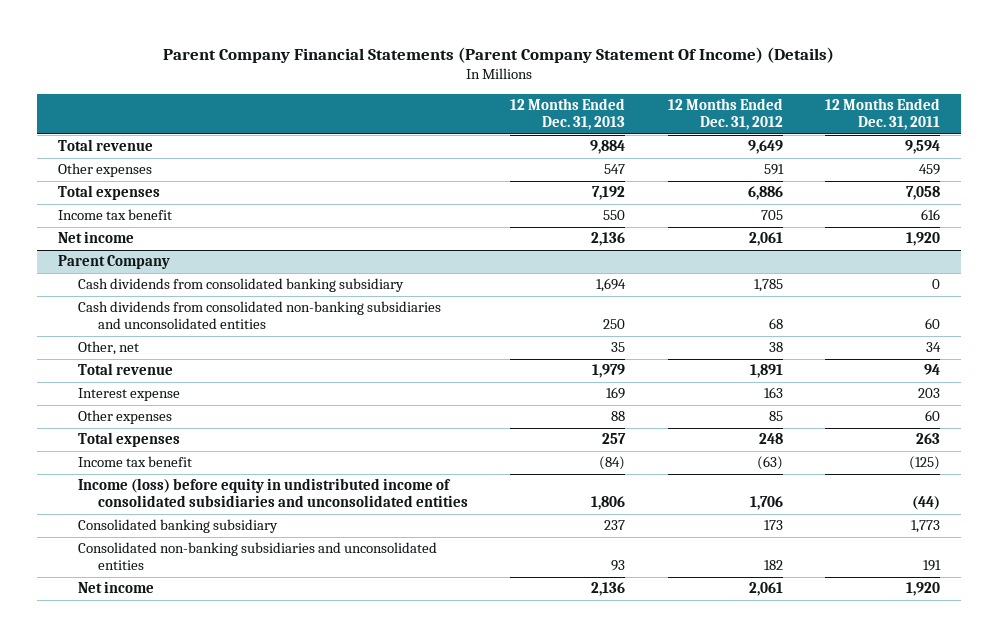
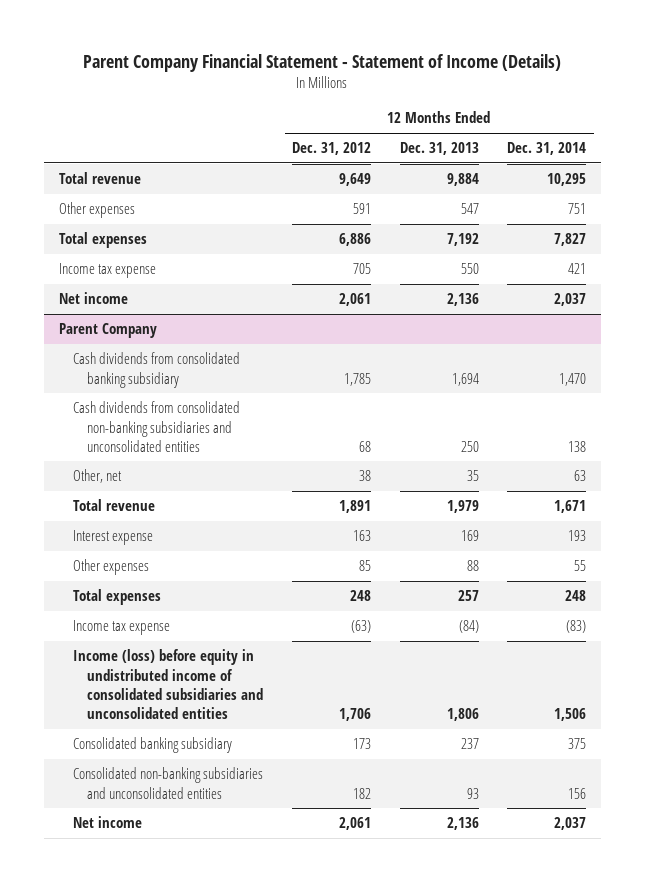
[162,46,834,63] Parent Company Financial Statements (Parent Company Statement Of Income) (Details) -> [83,53,562,72] Parent Company Financial Statement - Statement of Income (Details)
[824,98,940,131] 12 Months Ended Dec. 31, 2011 -> none
none -> [507,142,587,156] Dec. 31, 2014
[58,209,173,221] Income tax benefit -> [58,263,156,279] Income tax expense
[78,456,193,468] Income tax benefit -> [72,620,170,636] Income tax expense

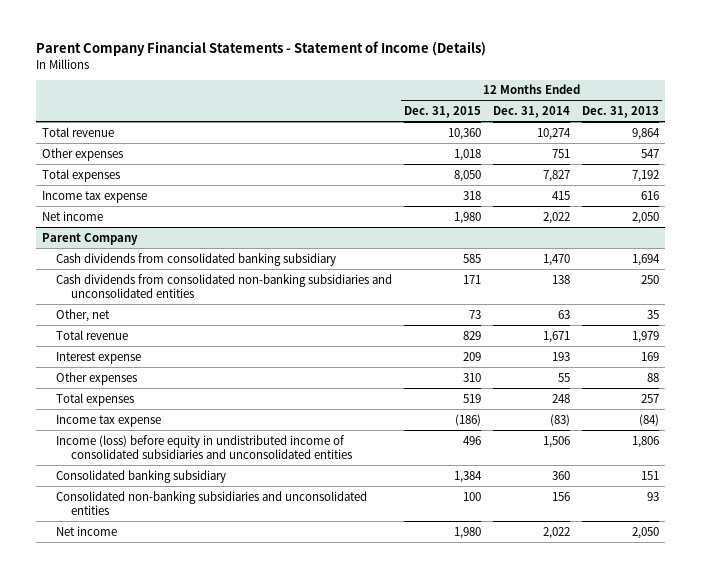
[83,53,562,72] Parent Company Financial Statement - Statement of Income (Details) -> [35,41,486,57] Parent Company Financial Statements - Statement of Income (Details)
[291,142,371,156] Dec. 31, 2012 -> none
none -> [404,106,482,119] Dec. 31, 2015
[446,173,479,187] 9,884 -> [631,127,660,140] 9,864
[547,173,587,187] 10,295 -> [537,127,572,140] 10,274
[460,263,479,275] 550 -> [640,190,659,200] 616
[568,263,587,275] 421 -> [552,190,571,200] 415
[446,293,479,307] 2,136 -> [631,211,659,224] 2,050
[554,293,587,307] 2,037 -> [543,211,571,224] 2,022
[460,738,479,750] 237 -> [640,470,659,480] 151
[568,738,587,750] 375 -> [552,470,571,480] 360
[446,817,479,831] 2,136 -> [631,526,659,539] 2,050
[554,817,587,831] 2,037 -> [543,526,571,539] 2,022

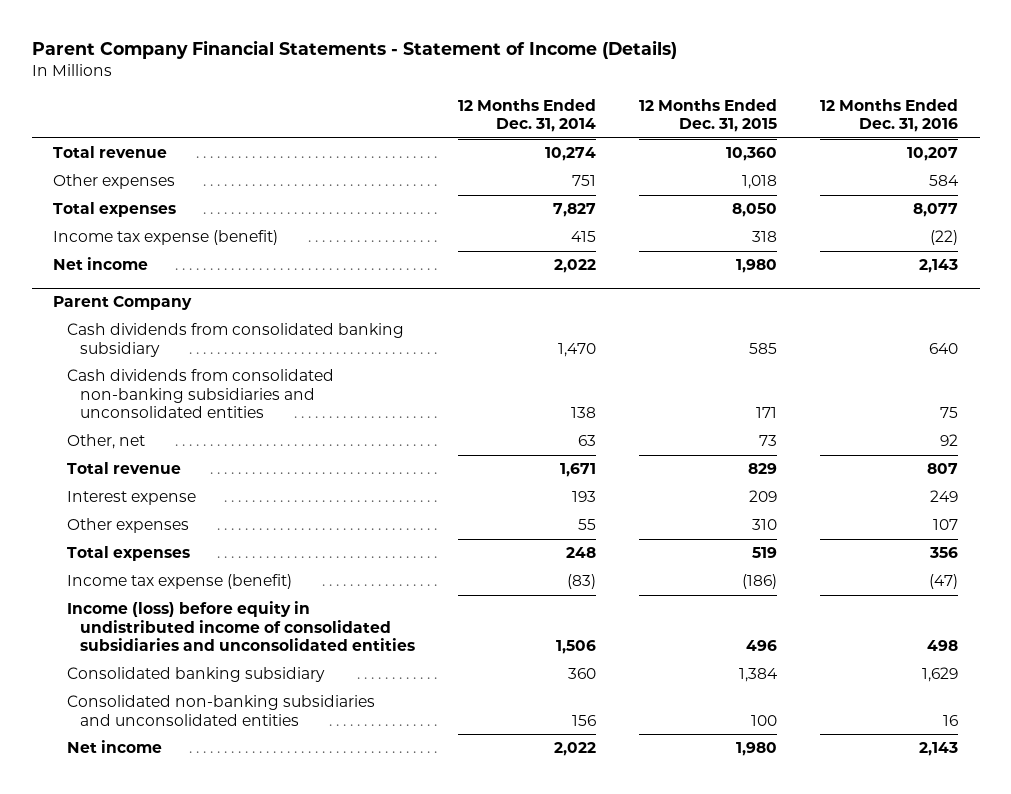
[581,106,659,119] Dec. 31, 2013 -> none
none -> [820,98,959,133] 12 Months Ended Dec. 31, 2016
[41,190,147,203] Income tax expense -> [53,230,279,246] Income tax expense (benefit)
[56,414,162,427] Income tax expense -> [66,574,292,590] Income tax expense (benefit)

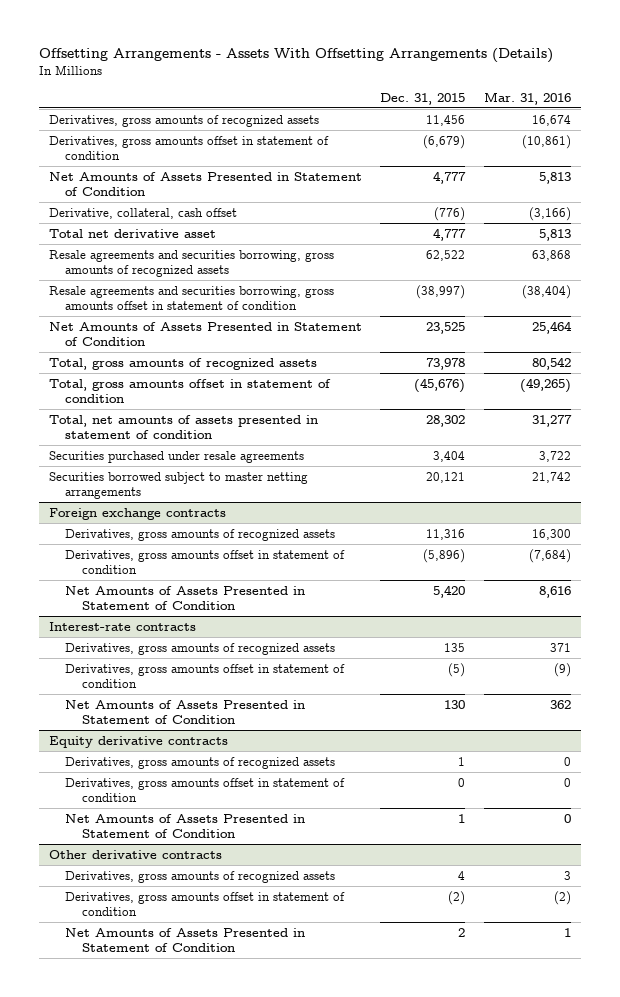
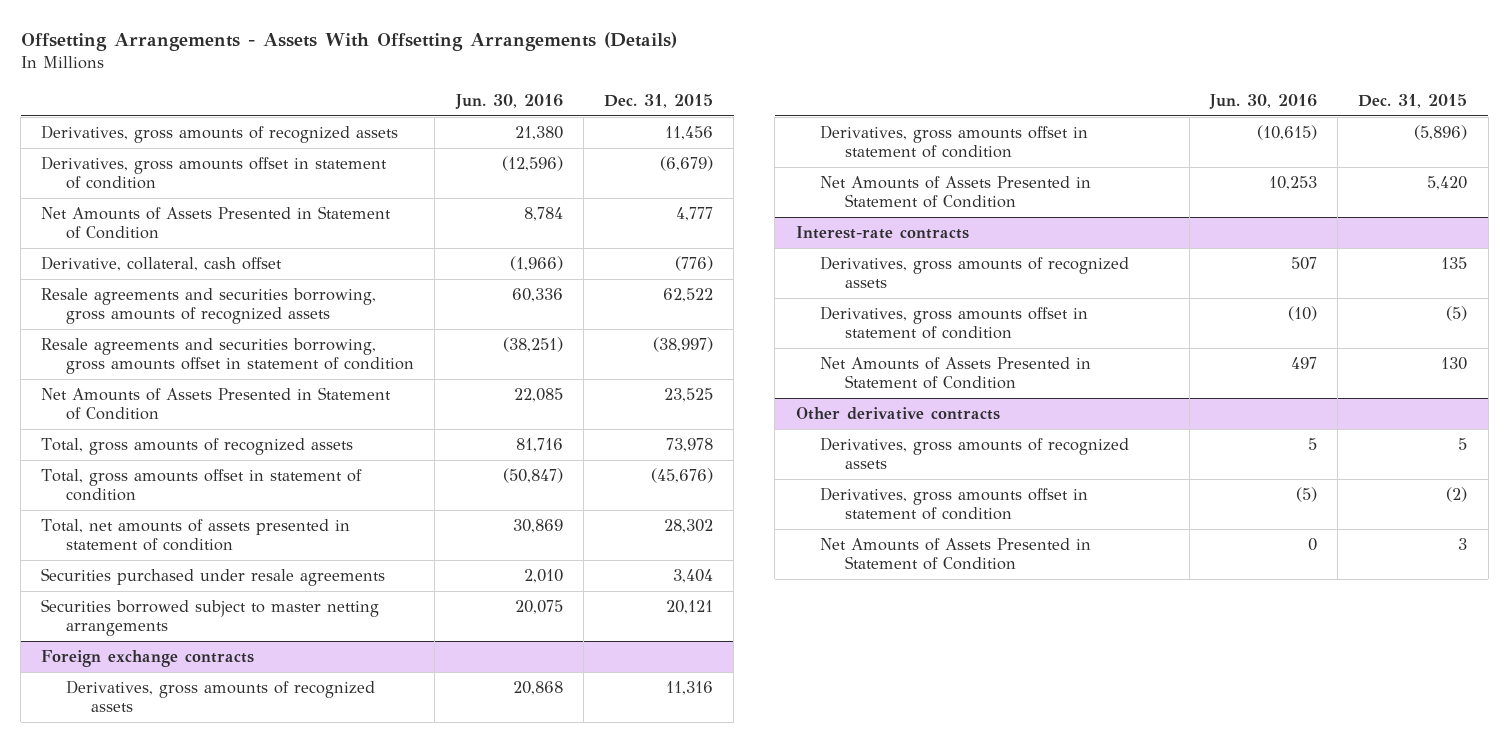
[484,91,572,105] Mar. 31, 2016 -> none
none -> [454,93,563,109] Jun. 30, 2016
[48,228,216,238] Total net derivative asset -> none
[48,735,228,748] Equity derivative contracts -> none
[65,756,336,769] Derivatives, gross amounts of recognized assets -> none
[65,777,346,803] Derivatives, gross amounts offset in statement of condition -> none
[65,813,306,839] Net Amounts of Assets Presented in Statement of Condition -> none
[458,870,466,880] 4 -> [1458,438,1468,451] 5
[458,927,466,937] 2 -> [1458,538,1468,551] 3

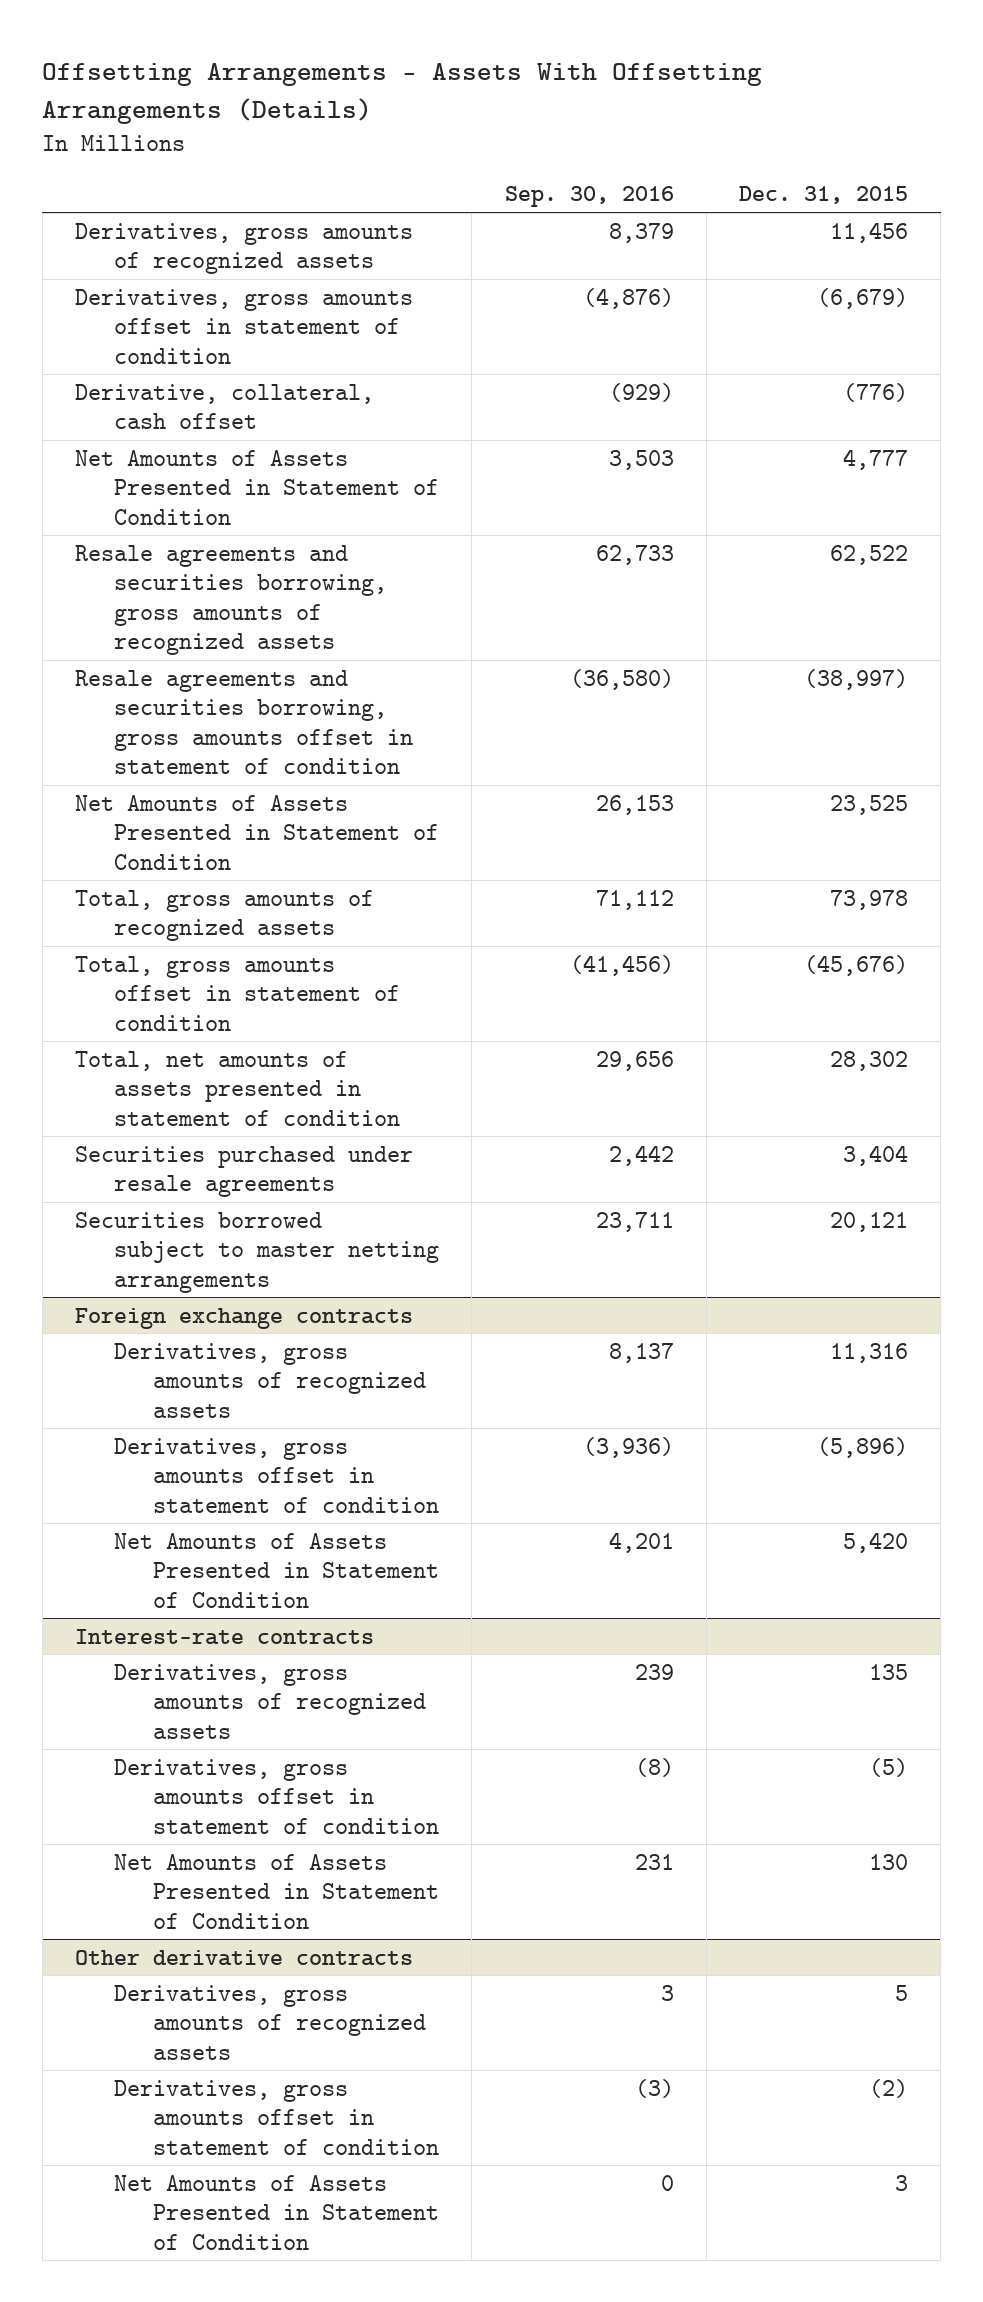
[454,93,563,109] Jun. 30, 2016 -> none
none -> [504,186,674,208] Sep. 30, 2016
[41,206,392,240] Net Amounts of Assets Presented in Statement of Condition -> [74,449,440,525] Net Amounts of Assets Presented in Statement of Condition

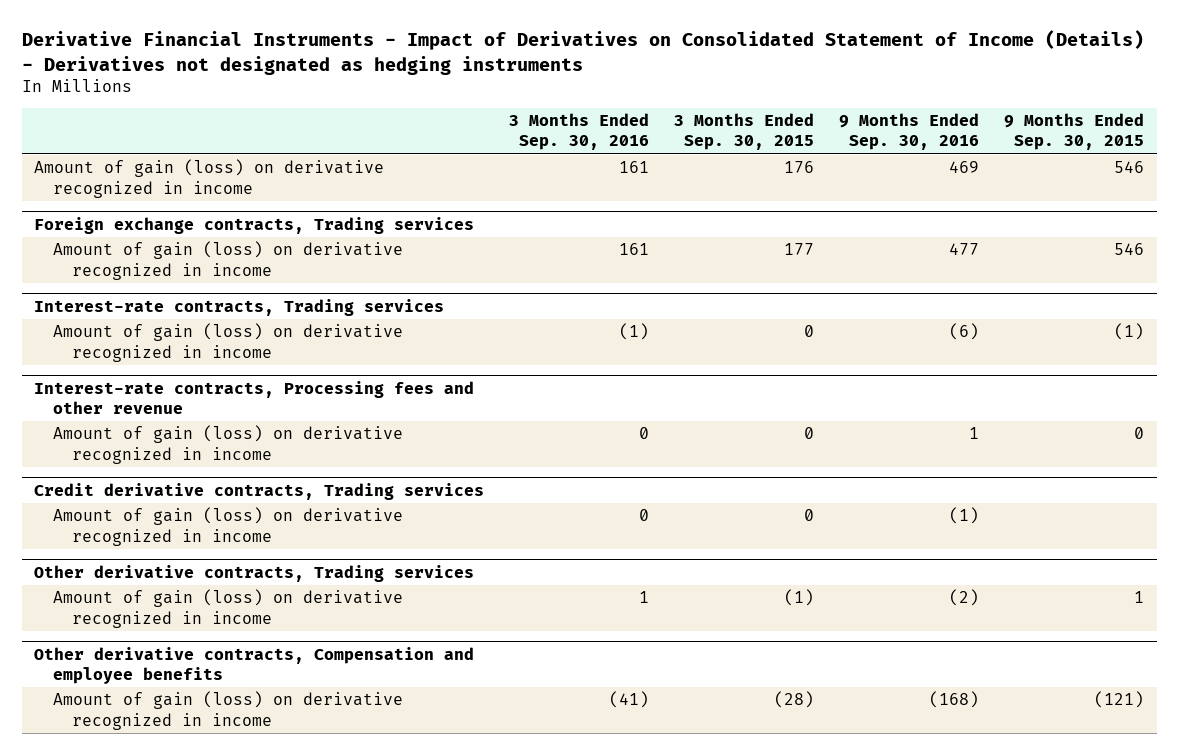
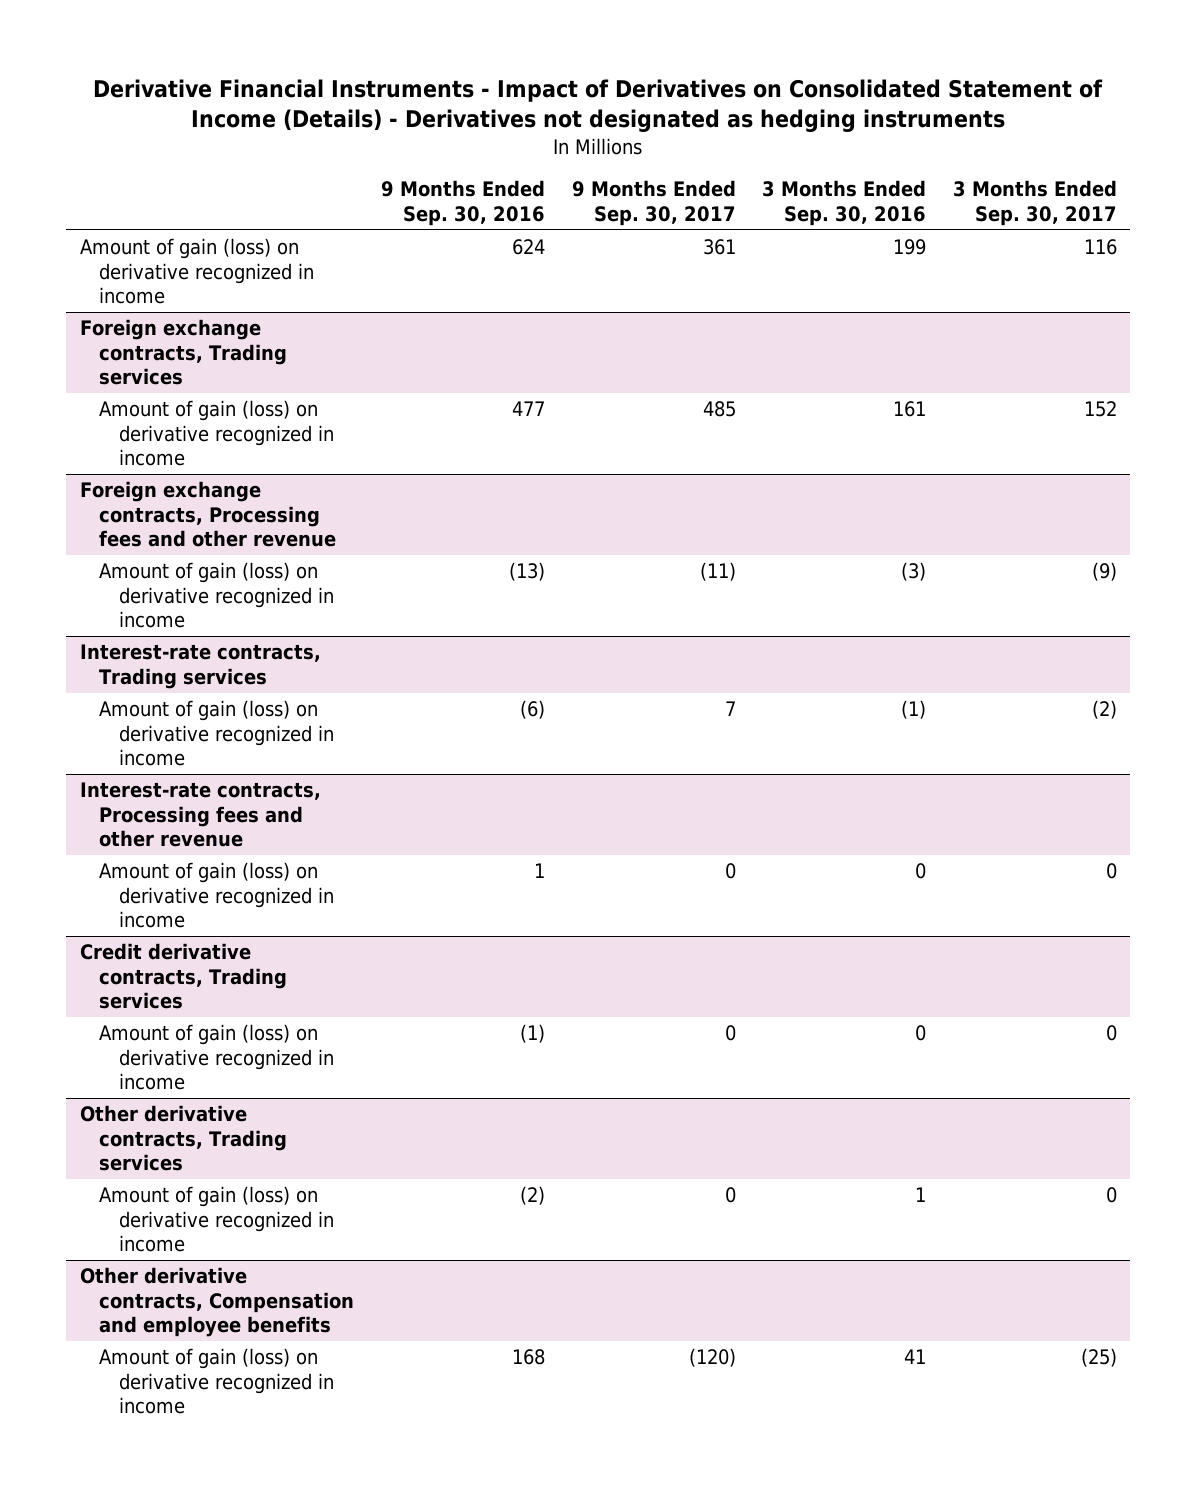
[674,113,815,151] 3 Months Ended Sep. 30, 2015 -> none
[1004,113,1145,151] 9 Months Ended Sep. 30, 2015 -> none
none -> [571,180,736,226] 9 Months Ended Sep. 30, 2017
none -> [952,180,1117,226] 3 Months Ended Sep. 30, 2017
[619,161,650,174] 161 -> [893,239,927,256] 199
[949,161,980,174] 469 -> [512,239,546,256] 624
none -> [79,481,337,547] Foreign exchange contracts, Processing fees and other revenue
none -> [99,562,335,628] Amount of gain (loss) on derivative recognized in income
[609,691,650,709] (41) -> [904,1349,927,1365] 41
[929,691,980,709] (168) -> [512,1349,546,1366] 168

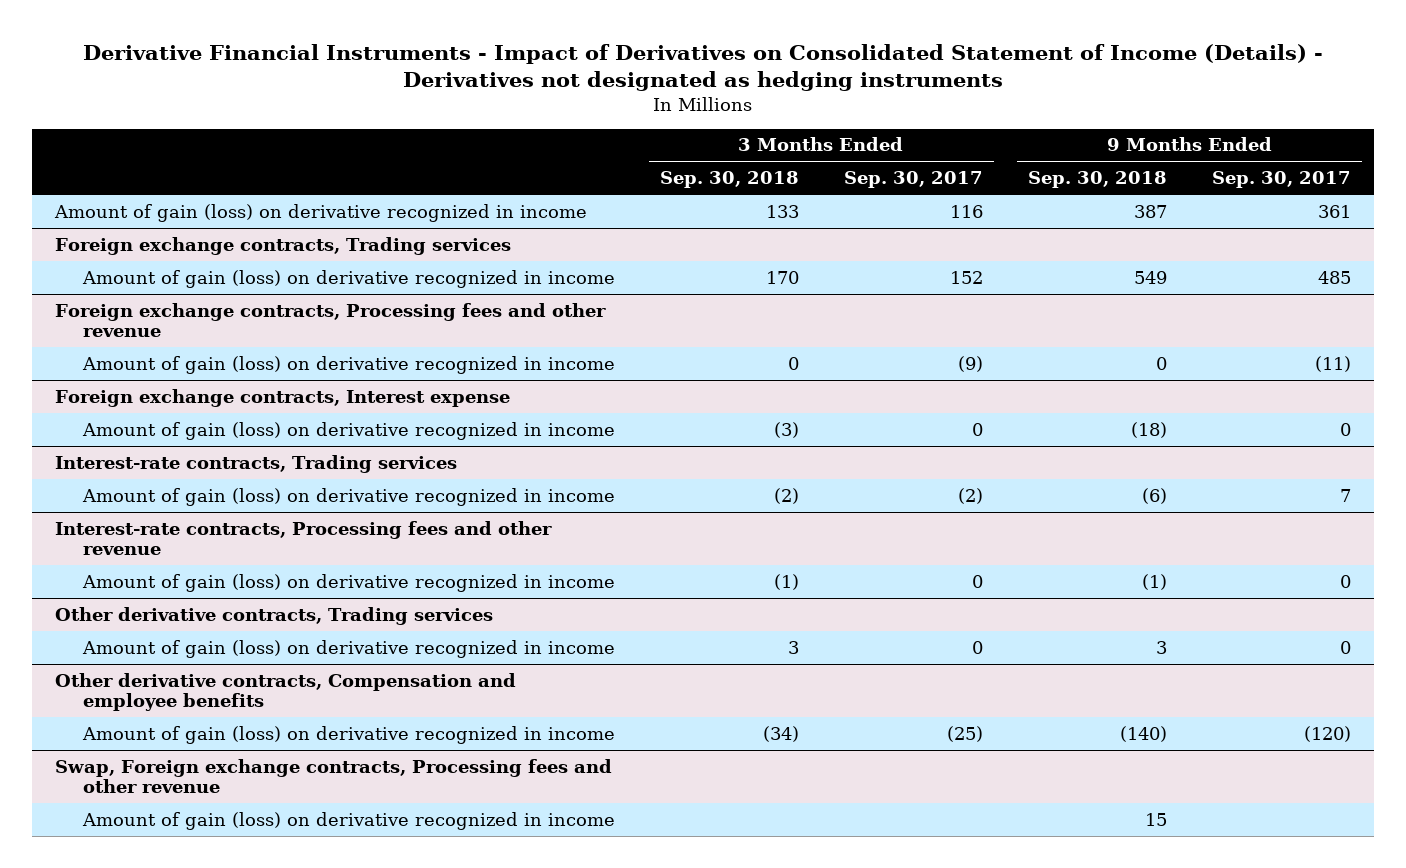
[381,180,546,226] 9 Months Ended Sep. 30, 2016 -> none
[762,180,927,226] 3 Months Ended Sep. 30, 2016 -> none
none -> [659,171,799,189] Sep. 30, 2018
none -> [1028,171,1168,189] Sep. 30, 2018
none -> [54,388,510,407] Foreign exchange contracts, Interest expense
none -> [81,421,615,440] Amount of gain (loss) on derivative recognized in income
[79,943,288,1009] Credit derivative contracts, Trading services -> none
[99,1024,335,1090] Amount of gain (loss) on derivative recognized in income -> none
none -> [54,758,612,794] Swap, Foreign exchange contracts, Processing fees and other revenue
none -> [81,811,615,830] Amount of gain (loss) on derivative recognized in income

